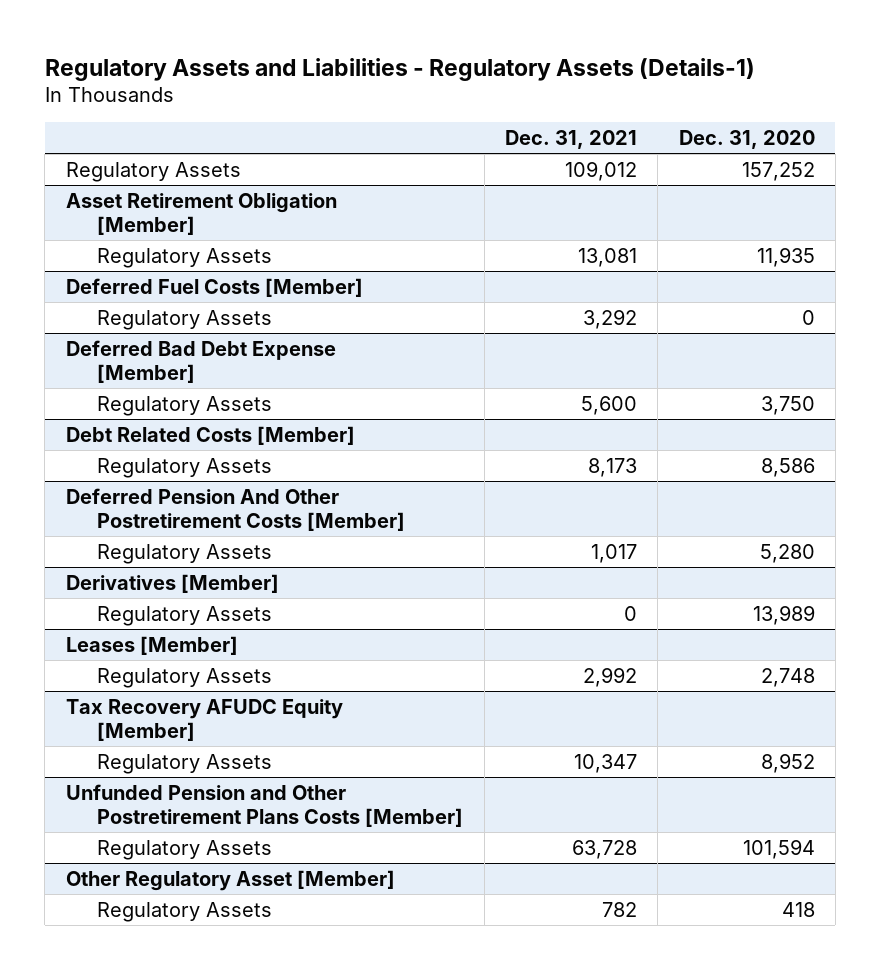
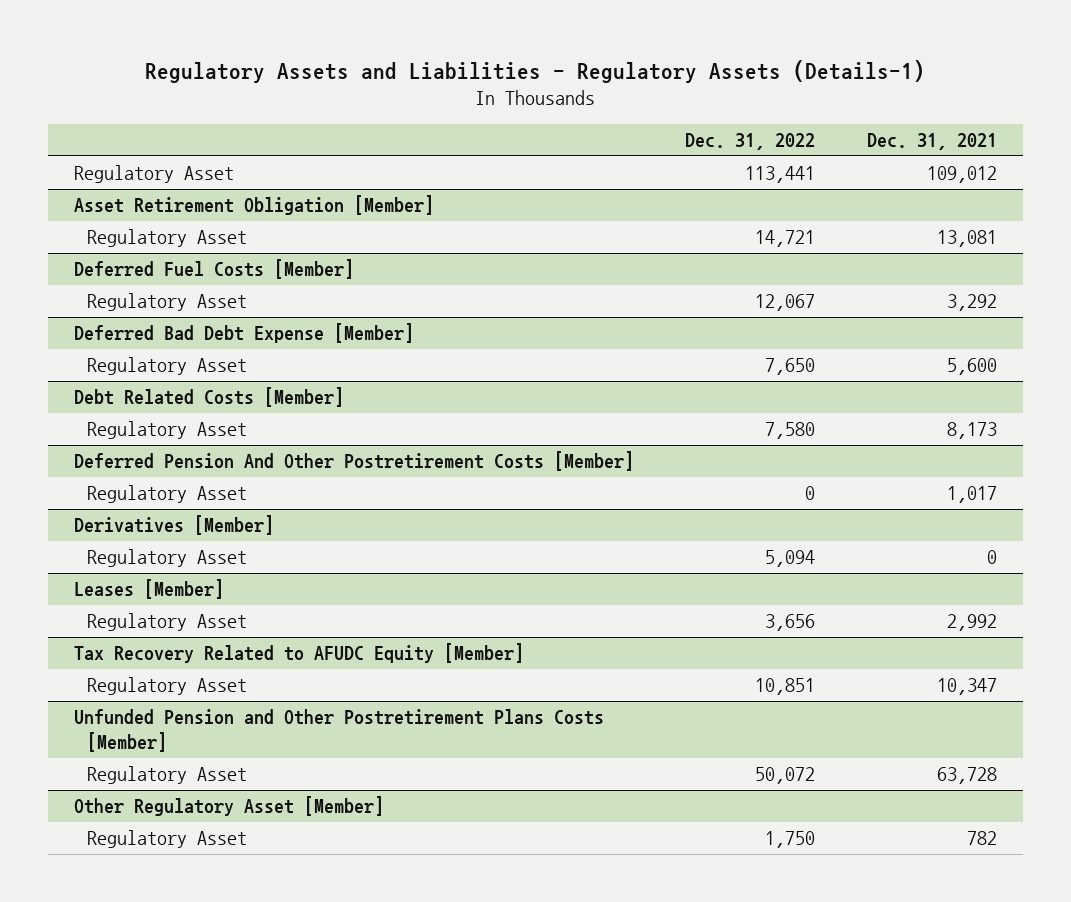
[678,130,815,150] Dec. 31, 2020 -> none
none -> [685,132,816,150] Dec. 31, 2022
[65,161,241,182] Regulatory Assets -> [73,165,234,184] Regulatory Asset
[97,247,273,268] Regulatory Assets -> [87,229,248,248] Regulatory Asset
[97,309,273,330] Regulatory Assets -> [87,293,248,312] Regulatory Asset
[97,395,273,416] Regulatory Assets -> [87,357,248,376] Regulatory Asset
[97,457,273,478] Regulatory Assets -> [87,421,248,440] Regulatory Asset
[97,543,273,564] Regulatory Assets -> [87,485,248,504] Regulatory Asset
[97,605,273,626] Regulatory Assets -> [87,549,248,568] Regulatory Asset
[97,667,273,688] Regulatory Assets -> [87,613,248,632] Regulatory Asset
[65,698,343,742] Tax Recovery AFUDC Equity [Member] -> [73,643,524,664] Tax Recovery Related to AFUDC Equity [Member]
[97,753,273,774] Regulatory Assets -> [87,677,248,696] Regulatory Asset
[97,839,273,860] Regulatory Assets -> [87,766,248,785] Regulatory Asset
[97,901,273,922] Regulatory Assets -> [87,830,248,849] Regulatory Asset

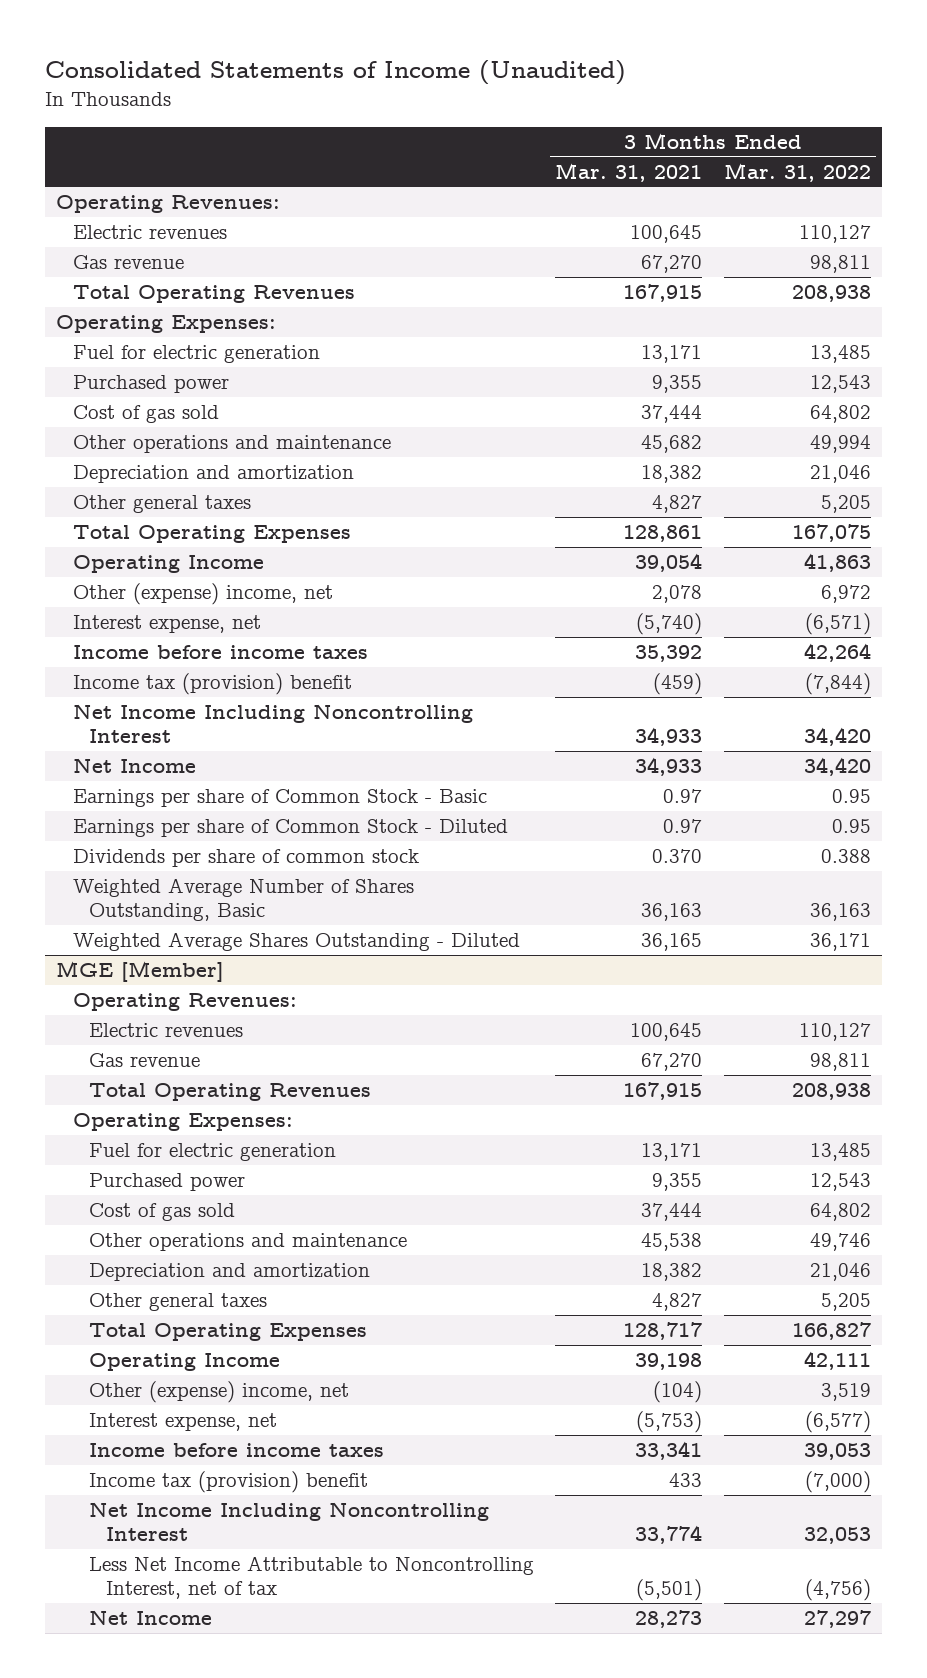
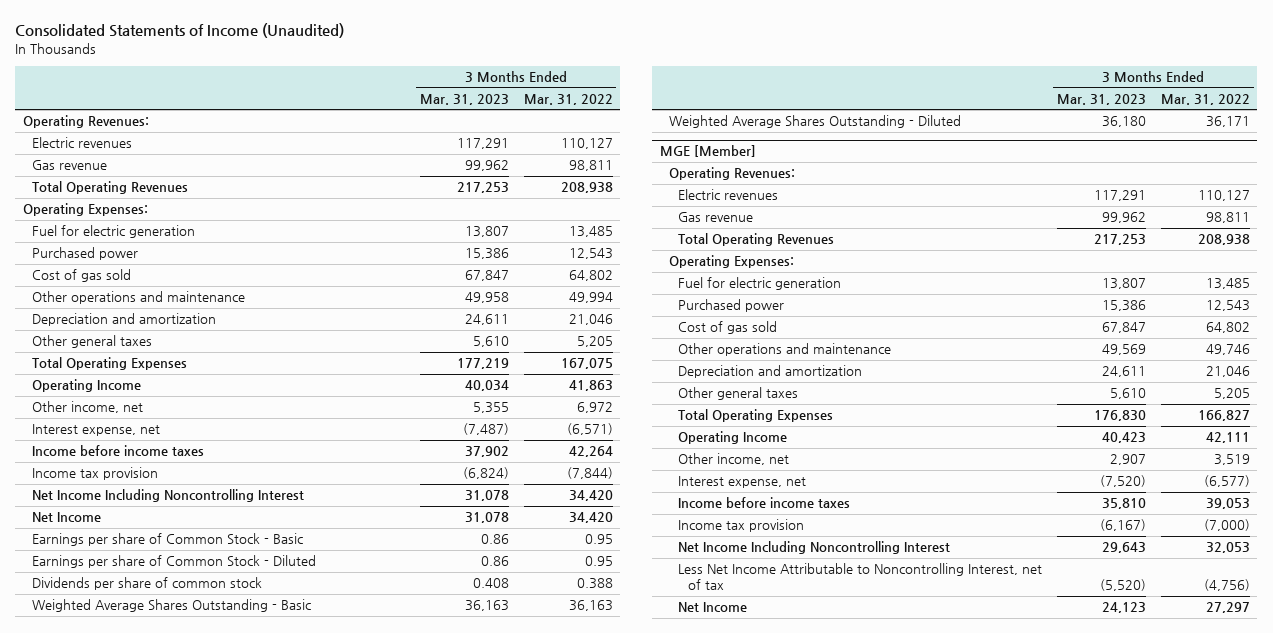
[555,162,703,182] Mar. 31, 2021 -> none
none -> [420,93,510,105] Mar. 31, 2023
[72,583,333,606] Other (expense) income, net -> [32,401,144,414] Other income, net
[72,673,352,696] Income tax (provision) benefit -> [32,467,159,481] Income tax provision
[72,878,414,922] Weighted Average Number of Shares Outstanding, Basic -> [32,599,312,613] Weighted Average Shares Outstanding - Basic
[89,1381,350,1404] Other (expense) income, net -> [678,453,790,466] Other income, net
[89,1471,369,1494] Income tax (provision) benefit -> [678,519,805,533] Income tax provision

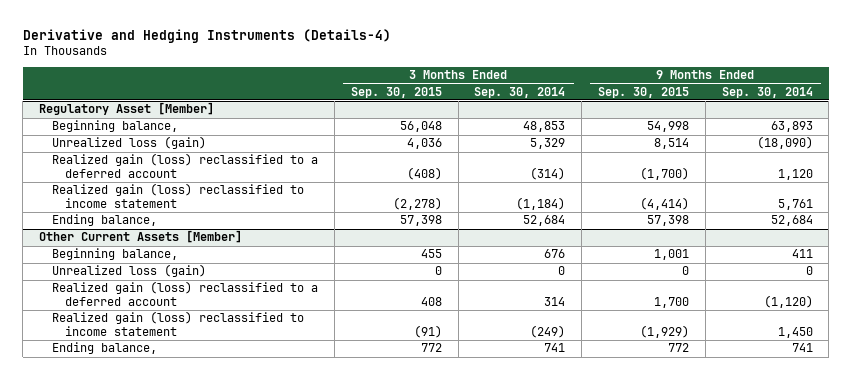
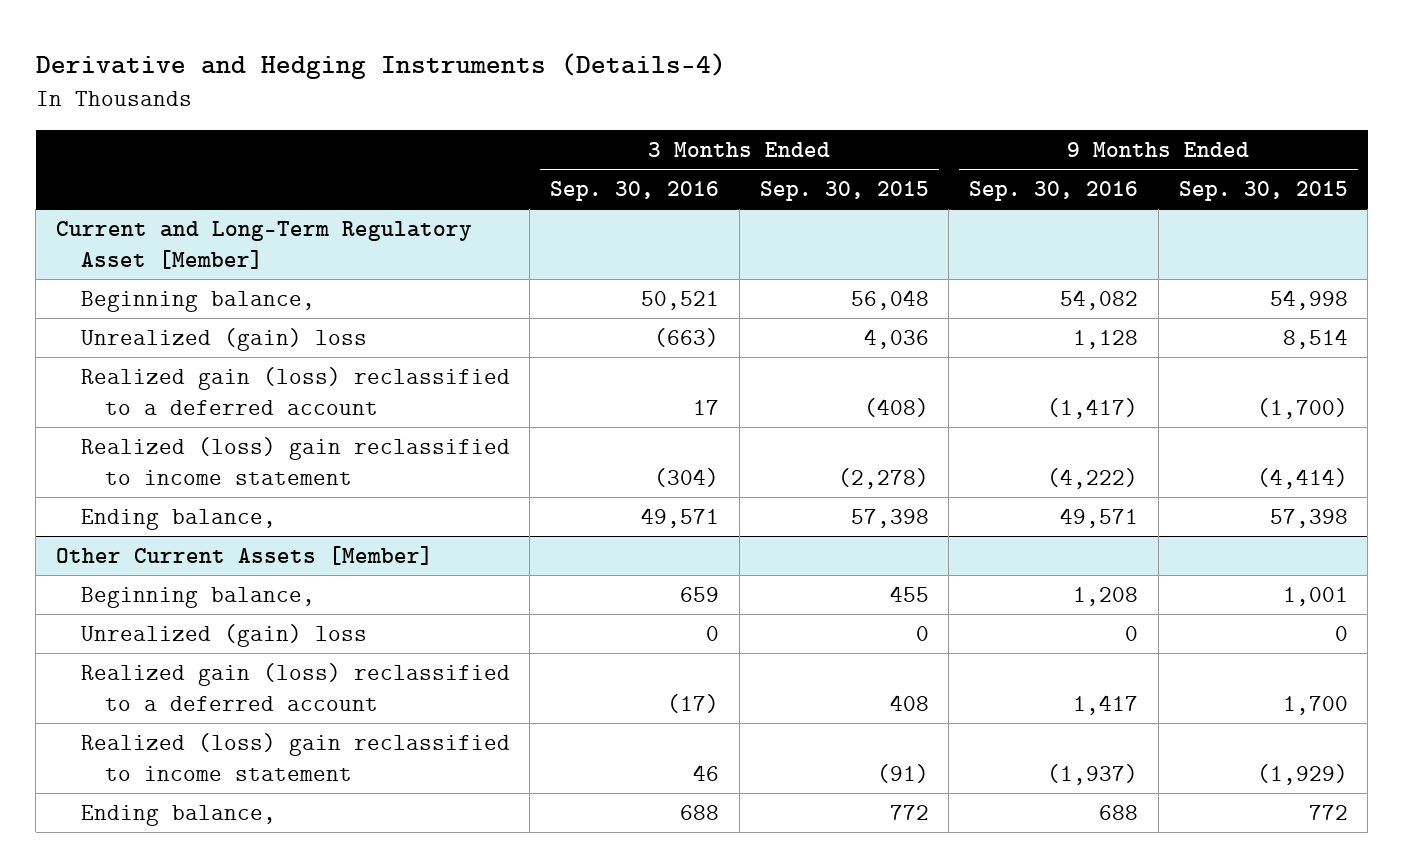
[474,86,566,98] Sep. 30, 2014 -> none
[721,86,813,98] Sep. 30, 2014 -> none
none -> [550,181,720,202] Sep. 30, 2016
none -> [969,181,1139,202] Sep. 30, 2016
[39,102,215,116] Regulatory Asset [Member] -> [56,220,473,270] Current and Long-Term Regulatory Asset [Member]
[52,136,207,150] Unrealized loss (gain) -> [80,327,367,351] Unrealized (gain) loss
[52,183,305,208] Realized gain (loss) reclassified to income statement -> [80,436,510,486] Realized (loss) gain reclassified to income statement
[52,264,207,278] Unrealized loss (gain) -> [80,623,367,647] Unrealized (gain) loss
[52,311,305,336] Realized gain (loss) reclassified to income statement -> [80,732,510,782] Realized (loss) gain reclassified to income statement

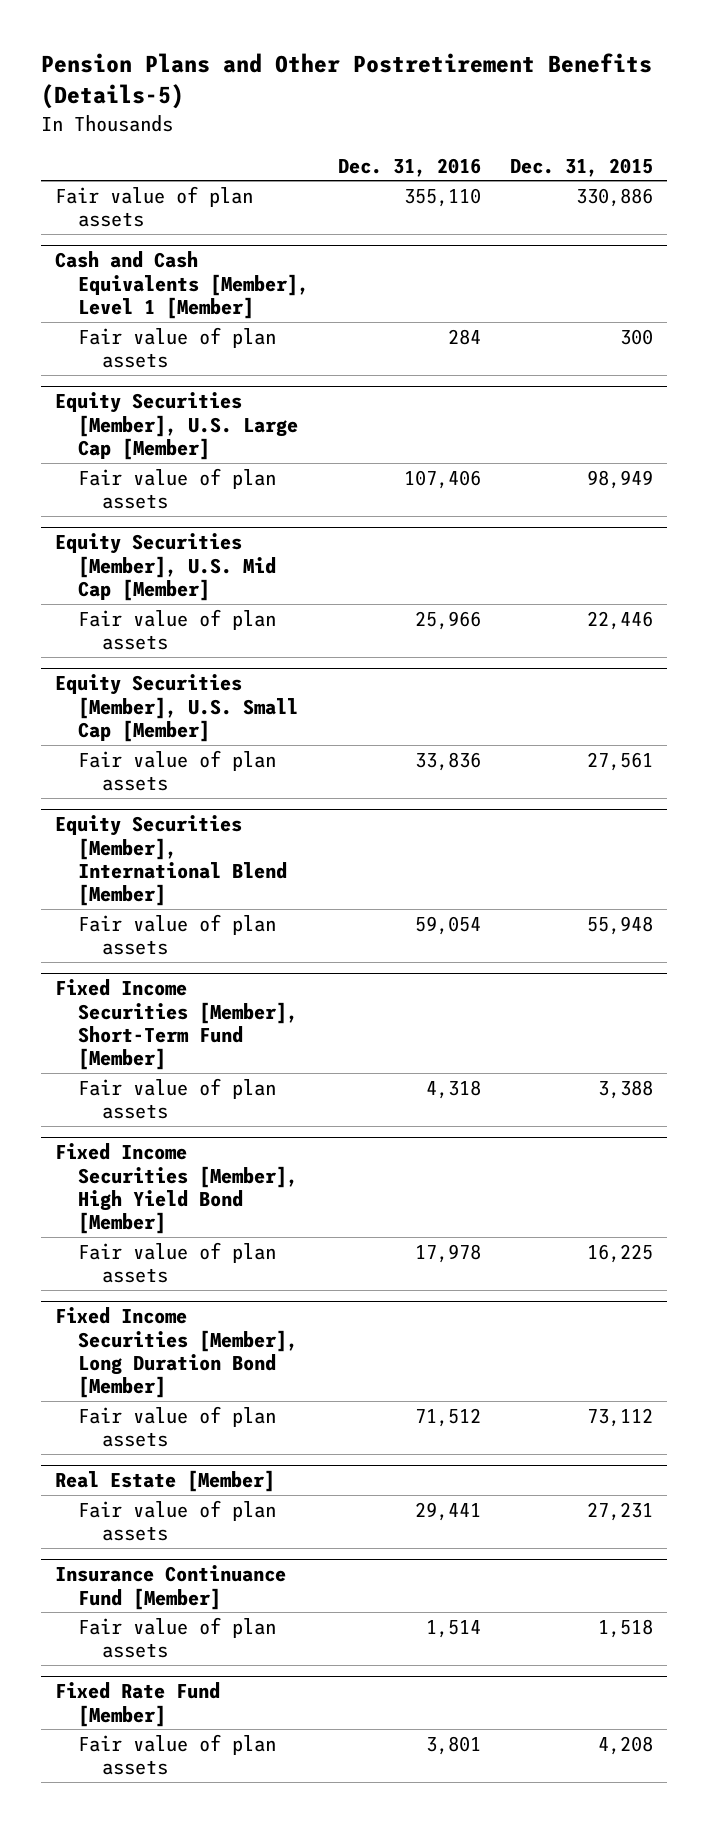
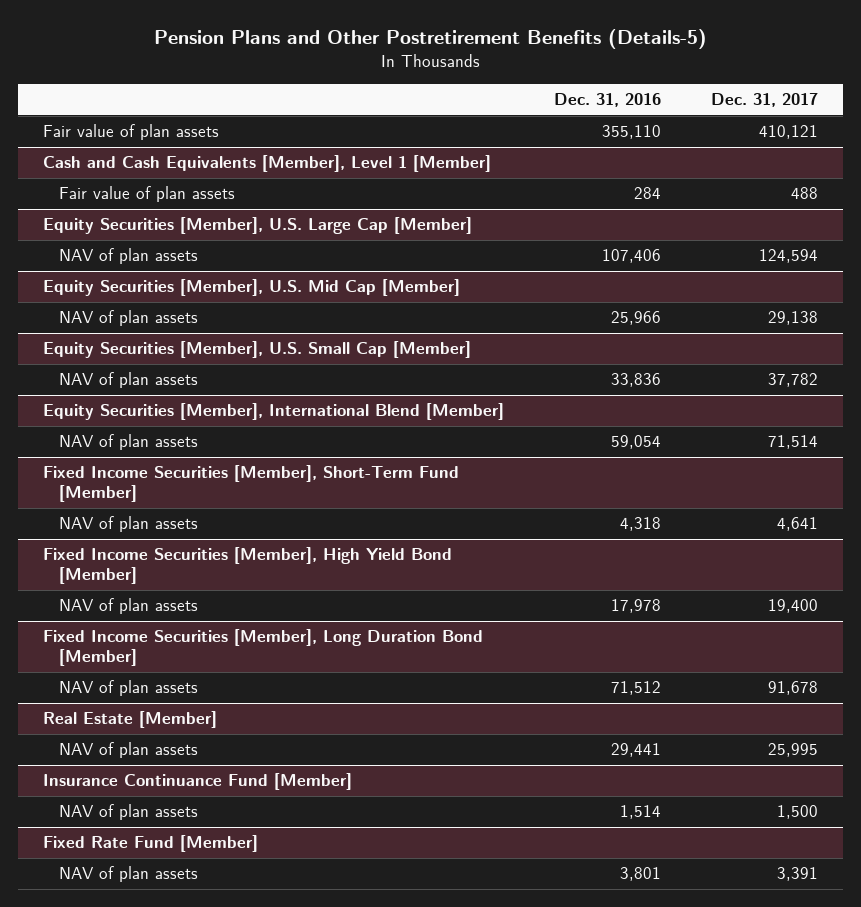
[509,157,653,177] Dec. 31, 2015 -> none
none -> [711,93,819,108] Dec. 31, 2017
[78,467,277,510] Fair value of plan assets -> [58,248,198,265] NAV of plan assets
[78,608,277,651] Fair value of plan assets -> [58,310,198,327] NAV of plan assets
[78,749,277,792] Fair value of plan assets -> [58,372,198,389] NAV of plan assets
[78,913,277,956] Fair value of plan assets -> [58,434,198,451] NAV of plan assets
[78,1077,277,1120] Fair value of plan assets -> [58,516,198,533] NAV of plan assets
[78,1241,277,1284] Fair value of plan assets -> [58,598,198,615] NAV of plan assets
[78,1405,277,1448] Fair value of plan assets -> [58,680,198,697] NAV of plan assets
[78,1499,277,1542] Fair value of plan assets -> [58,742,198,759] NAV of plan assets
[78,1616,277,1659] Fair value of plan assets -> [58,804,198,821] NAV of plan assets
[78,1733,277,1776] Fair value of plan assets -> [58,866,198,883] NAV of plan assets

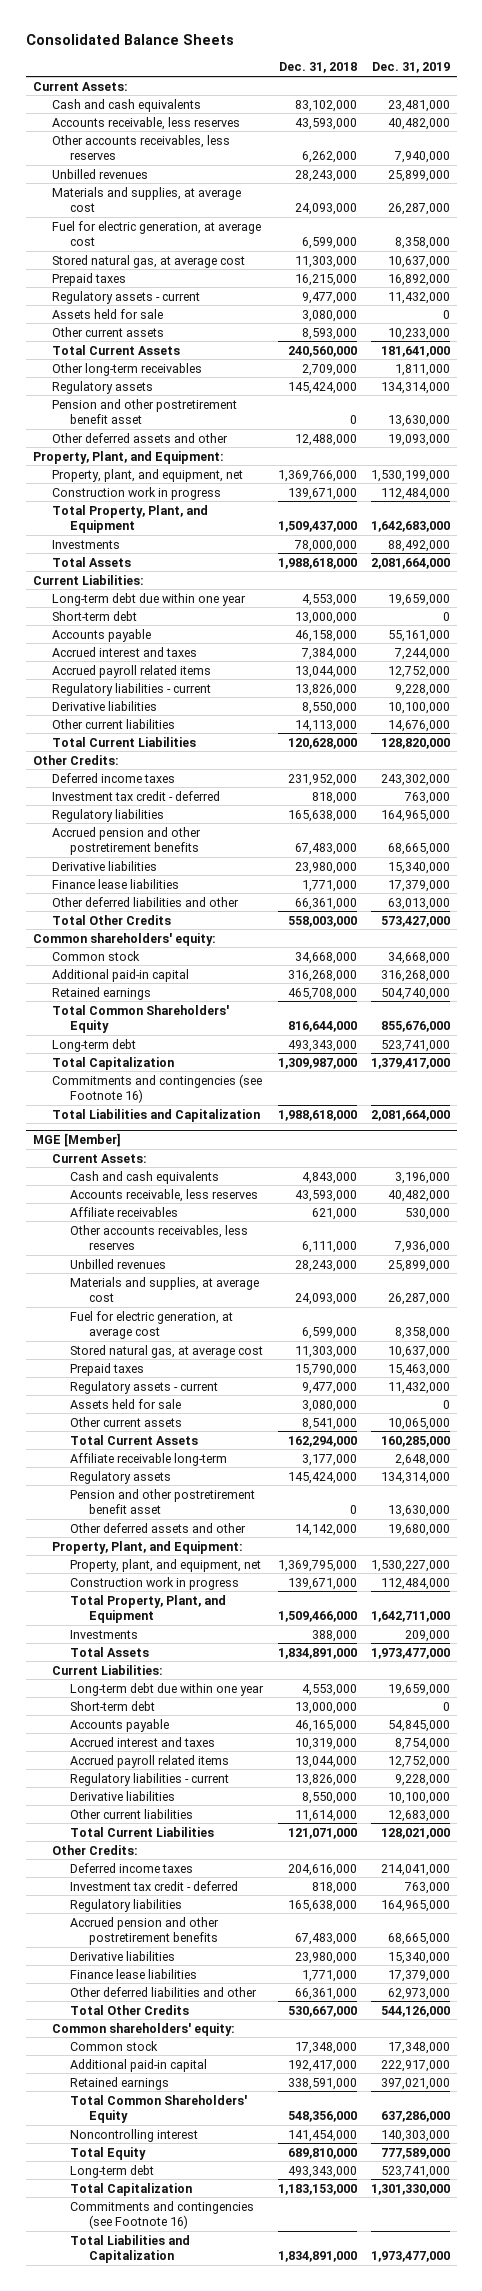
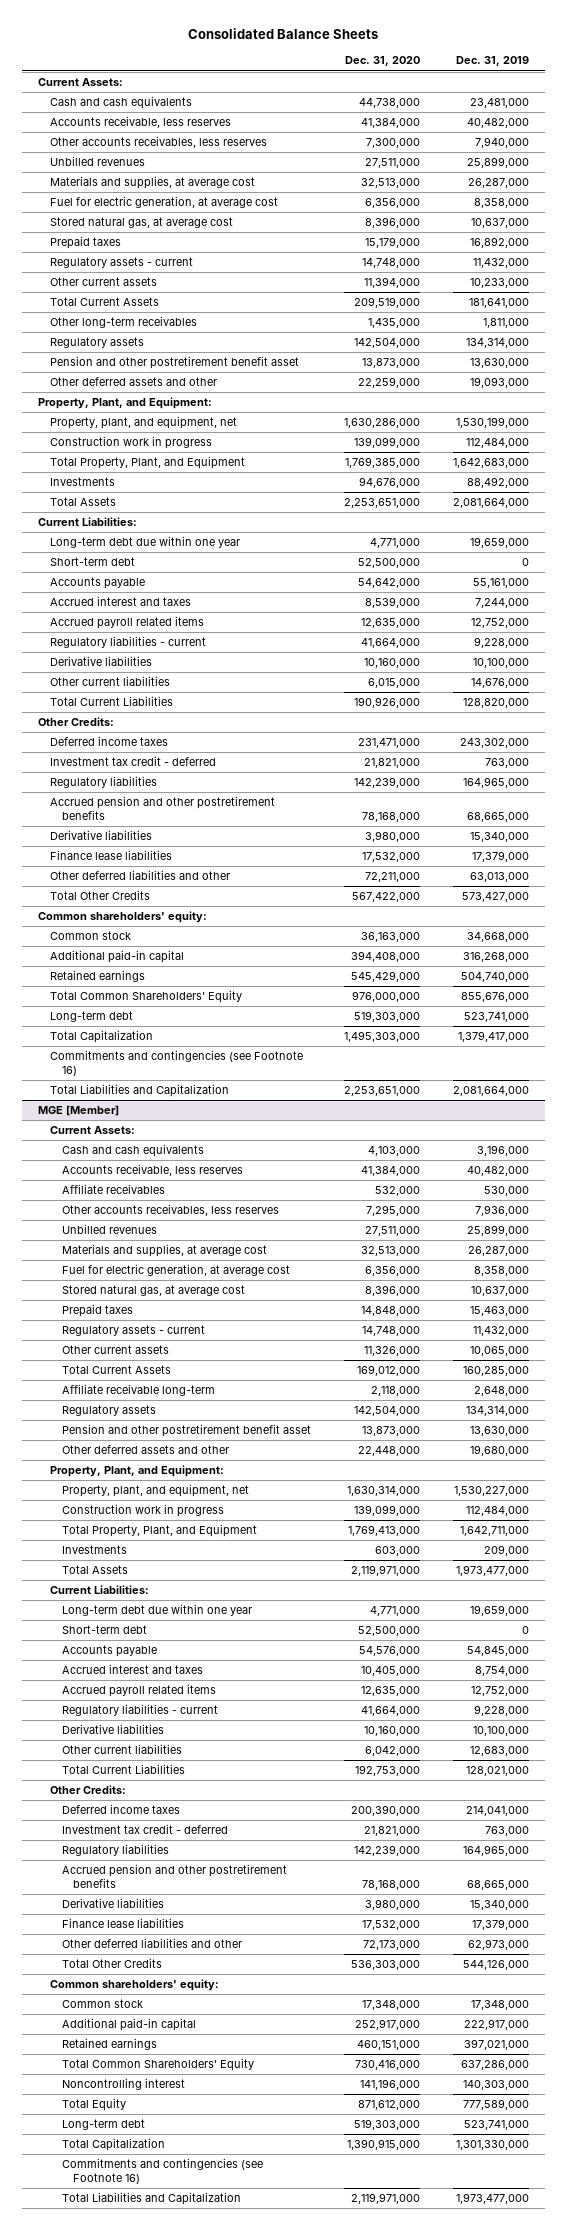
[278,62,357,74] Dec. 31, 2018 -> none
none -> [344,56,420,67] Dec. 31, 2020
[51,308,163,319] Assets held for sale -> none
[70,1398,182,1409] Assets held for sale -> none

